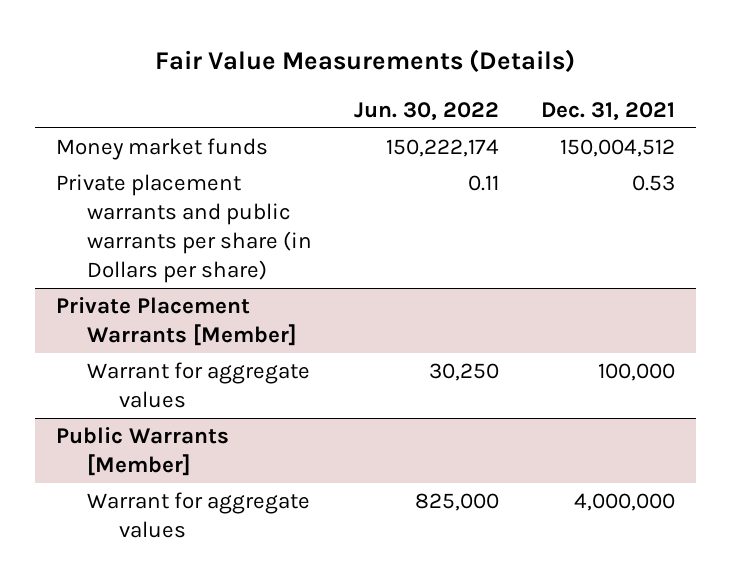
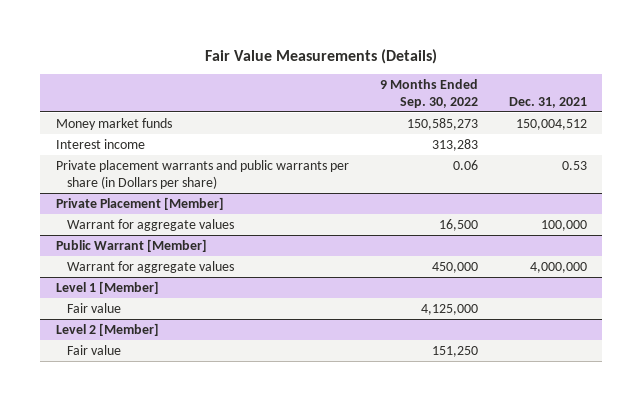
[353,101,499,121] Jun. 30, 2022 -> none
none -> [379,79,478,108] 9 Months Ended Sep. 30, 2022
none -> [55,138,145,149] Interest income
[55,297,298,347] Private Placement Warrants [Member] -> [55,196,224,210] Private Placement [Member]
[55,427,229,477] Public Warrants [Member] -> [55,238,207,252] Public Warrant [Member]
none -> [55,280,159,294] Level 1 [Member]
none -> [66,302,121,313] Fair value
none -> [55,322,159,336] Level 2 [Member]
none -> [66,344,121,355] Fair value

